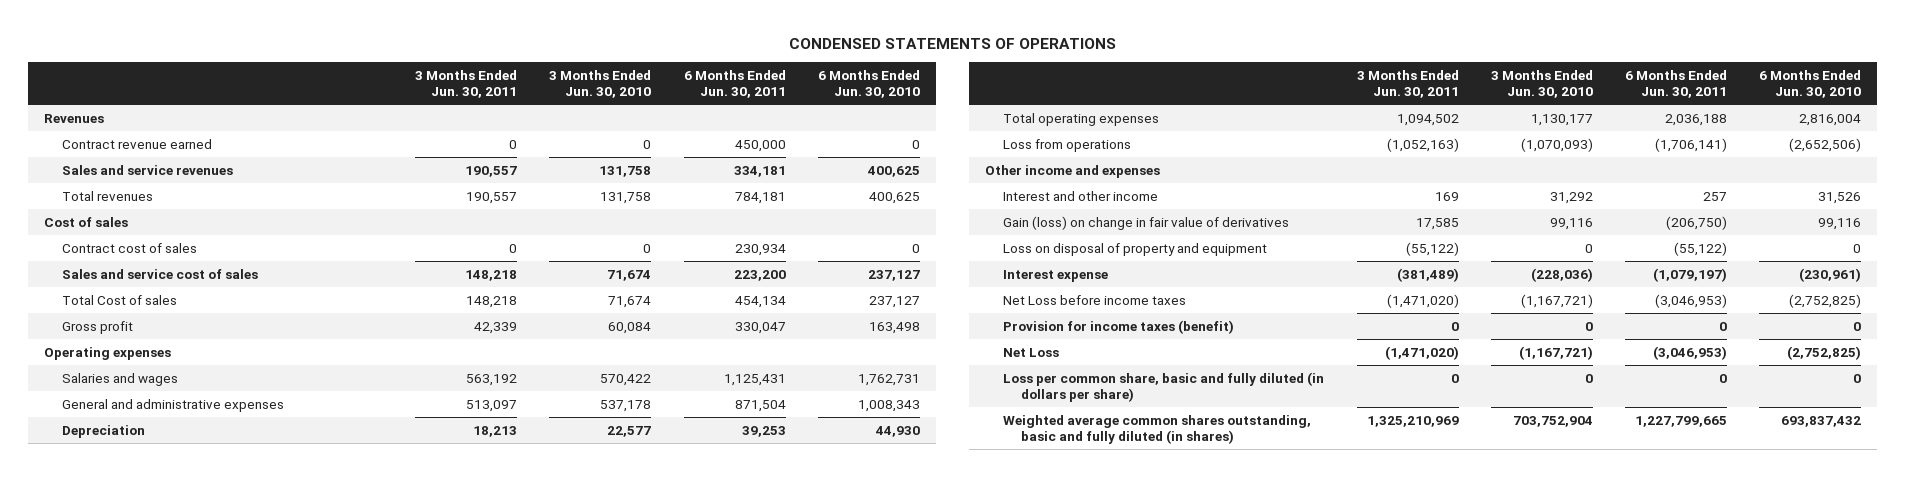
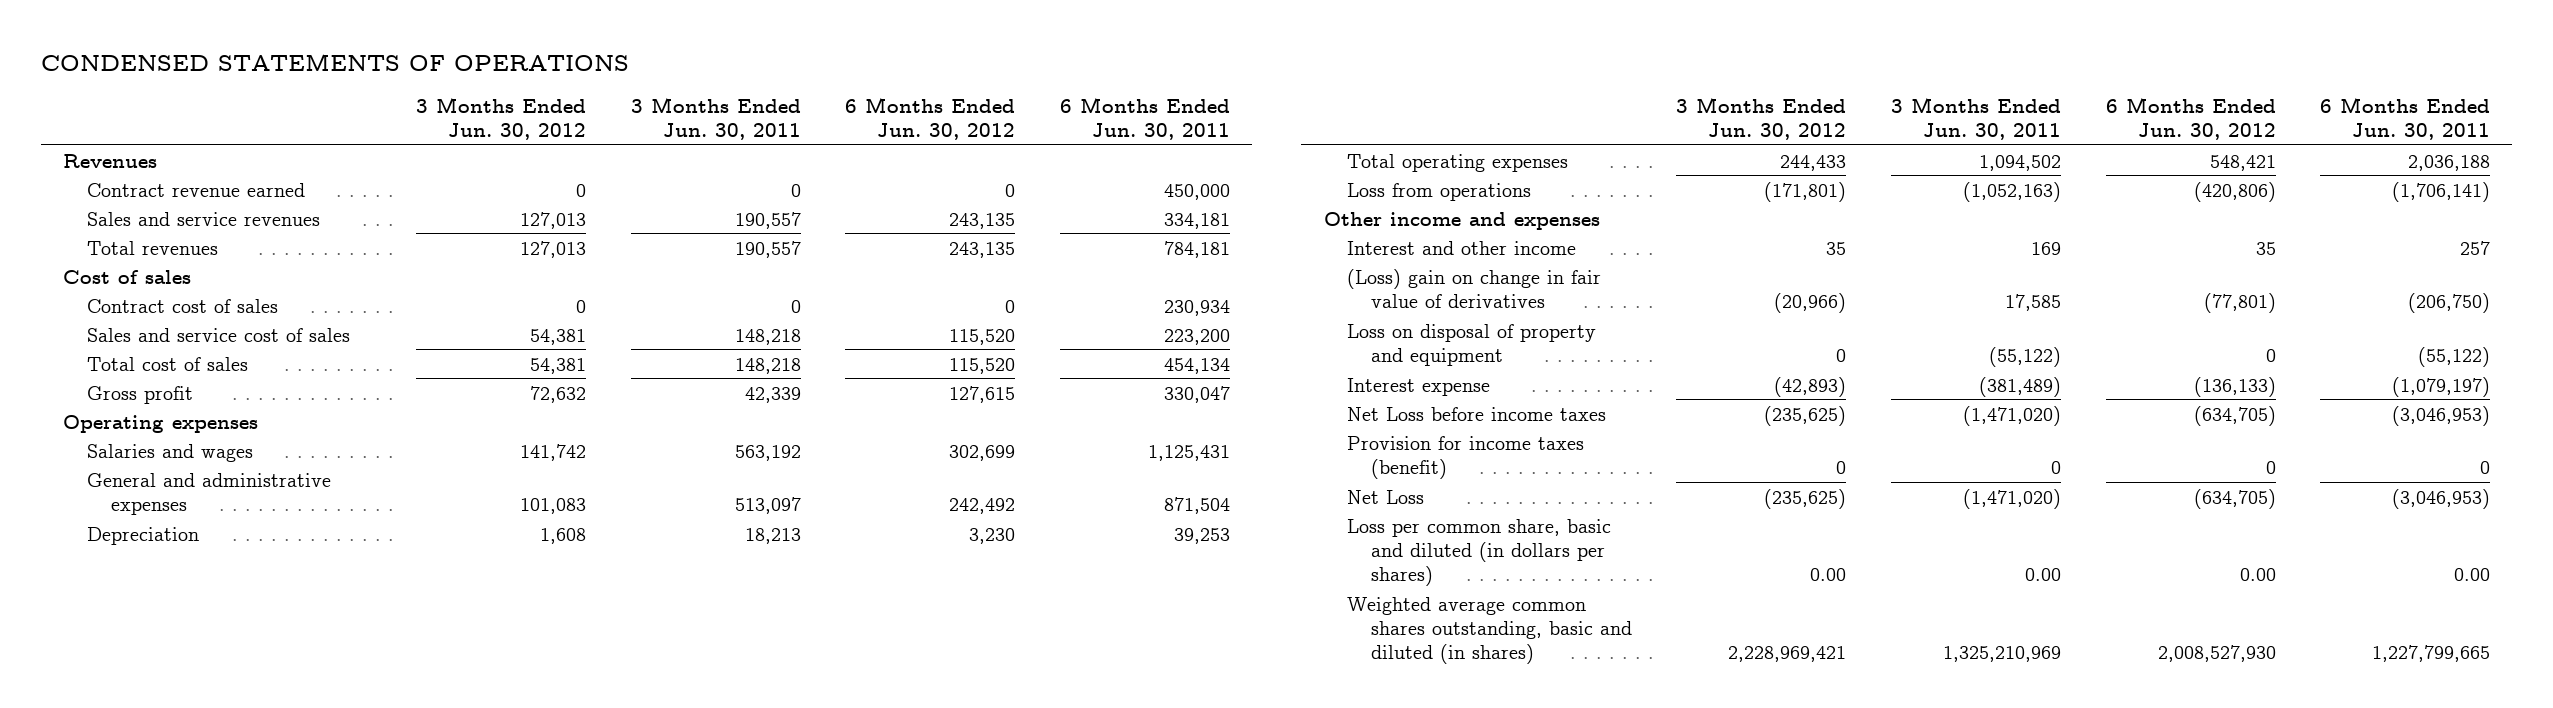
[549,69,652,98] 3 Months Ended Jun. 30, 2010 -> none
[817,69,920,98] 6 Months Ended Jun. 30, 2010 -> none
none -> [416,96,587,140] 3 Months Ended Jun. 30, 2012
none -> [845,96,1016,140] 6 Months Ended Jun. 30, 2012
[62,294,178,305] Total Cost of sales -> [86,356,248,371] Total cost of sales
[1003,215,1290,230] Gain (loss) on change in fair value of derivatives -> [1347,268,1602,308] (Loss) gain on change in fair value of derivatives
[1003,371,1325,402] Loss per common share, basic and fully diluted (in dollars per share) -> [1347,518,1612,586] Loss per common share, basic and diluted (in dollars per shares)
[1450,373,1459,383] 0 -> [2025,567,2062,581] 0.00
[1719,373,1728,383] 0 -> [2454,567,2491,581] 0.00
[1003,414,1312,444] Weighted average common shares outstanding, basic and fully diluted (in shares) -> [1347,596,1632,664] Weighted average common shares outstanding, basic and diluted (in shares)

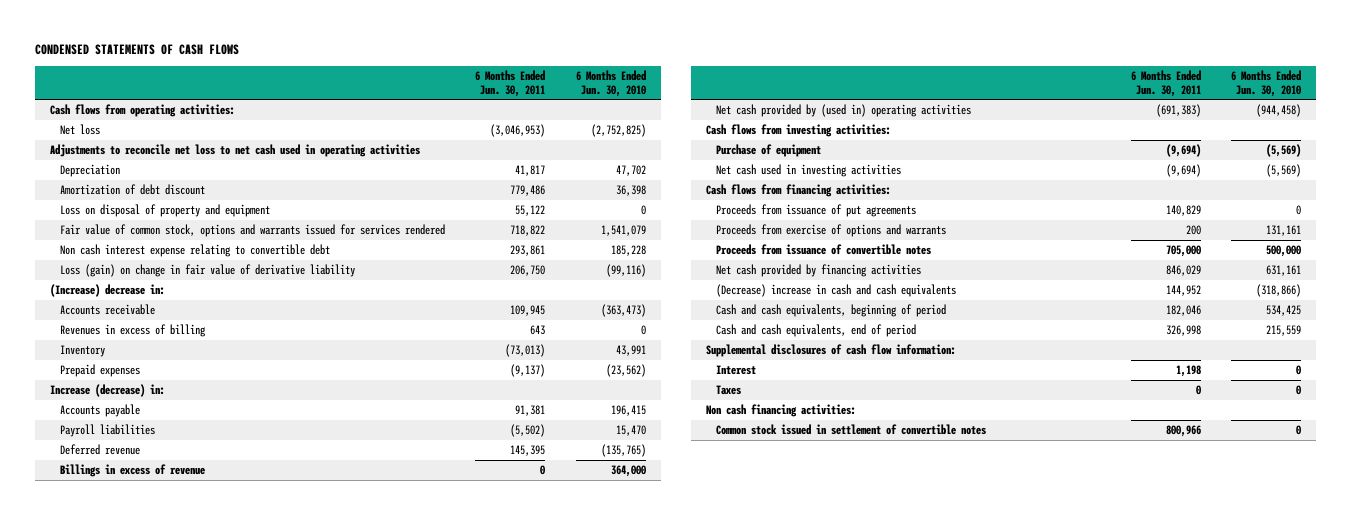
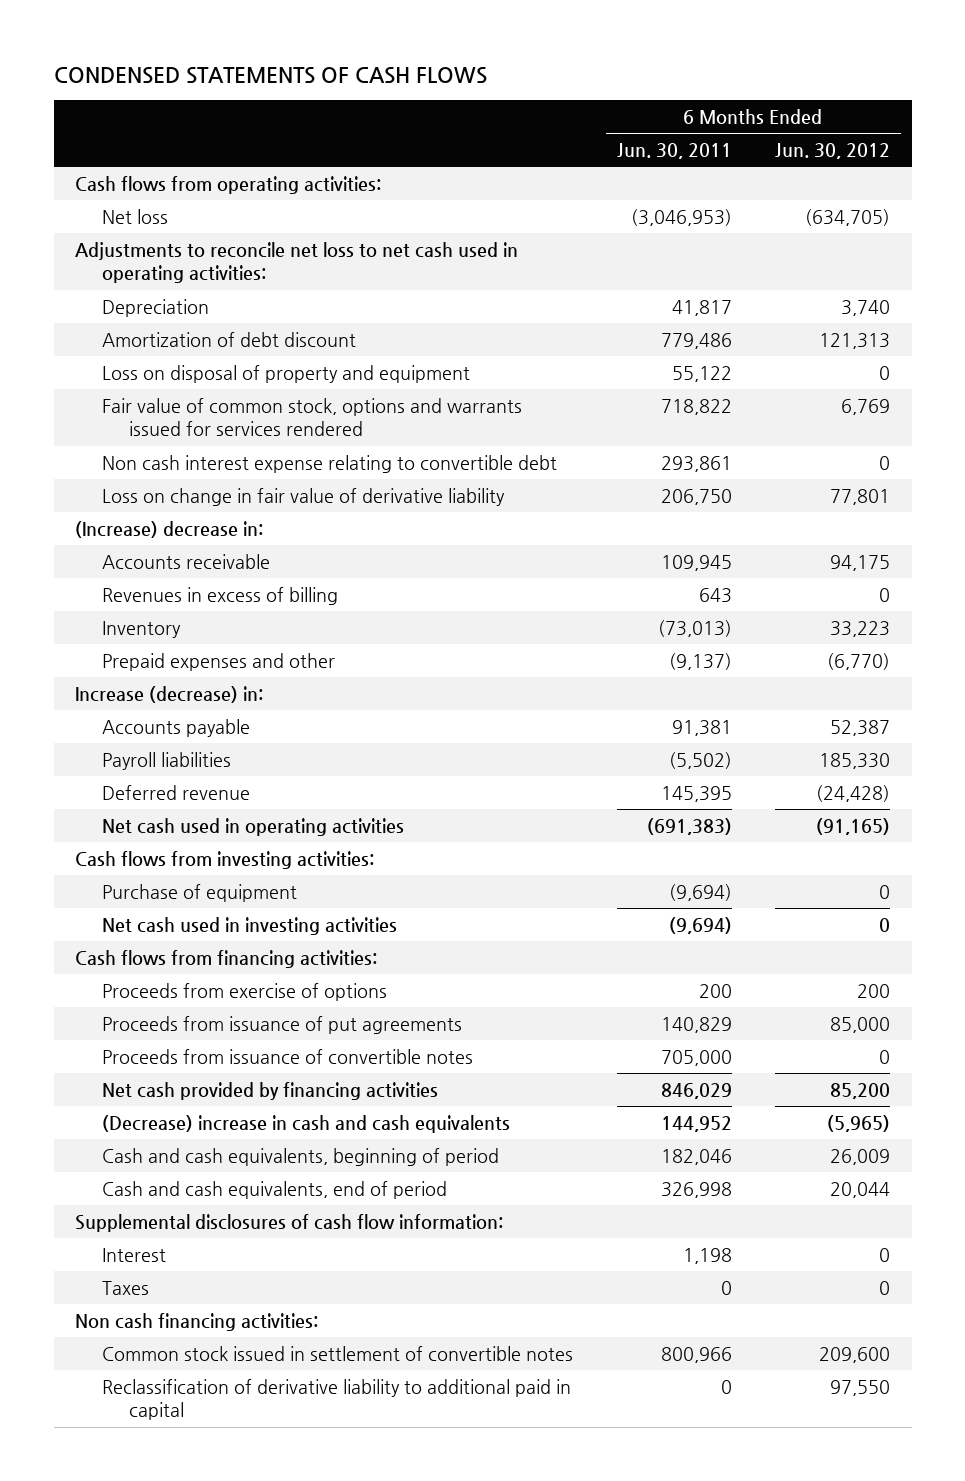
[575,69,646,97] 6 Months Ended Jun. 30, 2010 -> none
none -> [774,143,890,160] Jun. 30, 2012
[50,143,421,157] Adjustments to reconcile net loss to net cash used in operating activities -> [75,242,519,284] Adjustments to reconcile net loss to net cash used in operating activities:
[59,263,355,277] Loss (gain) on change in fair value of derivative liability -> [102,488,506,507] Loss on change in fair value of derivative liability
[59,363,140,377] Prepaid expenses -> [102,653,336,672] Prepaid expenses and other
[59,463,205,477] Billings in excess of revenue -> none
[715,103,971,117] Net cash provided by (used in) operating activities -> [102,818,405,837] Net cash used in operating activities
none -> [102,983,388,1002] Proceeds from exercise of options
[715,223,946,237] Proceeds from exercise of options and warrants -> none
none -> [102,1379,572,1421] Reclassification of derivative liability to additional paid in capital

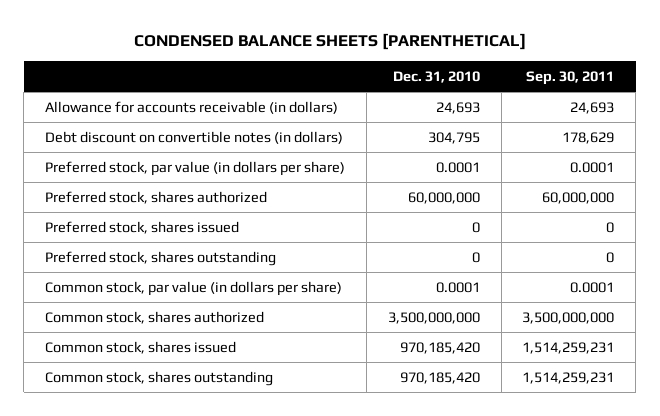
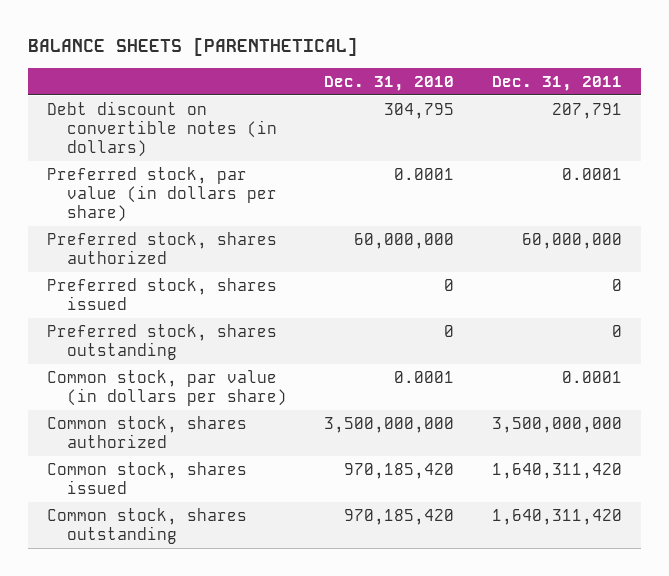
[133,33,526,51] CONDENSED BALANCE SHEETS [PARENTHETICAL] -> [28,37,359,57] BALANCE SHEETS [PARENTHETICAL]
[526,70,615,85] Sep. 30, 2011 -> none
none -> [492,75,623,91] Dec. 31, 2011
[45,100,339,114] Allowance for accounts receivable (in dollars) -> none

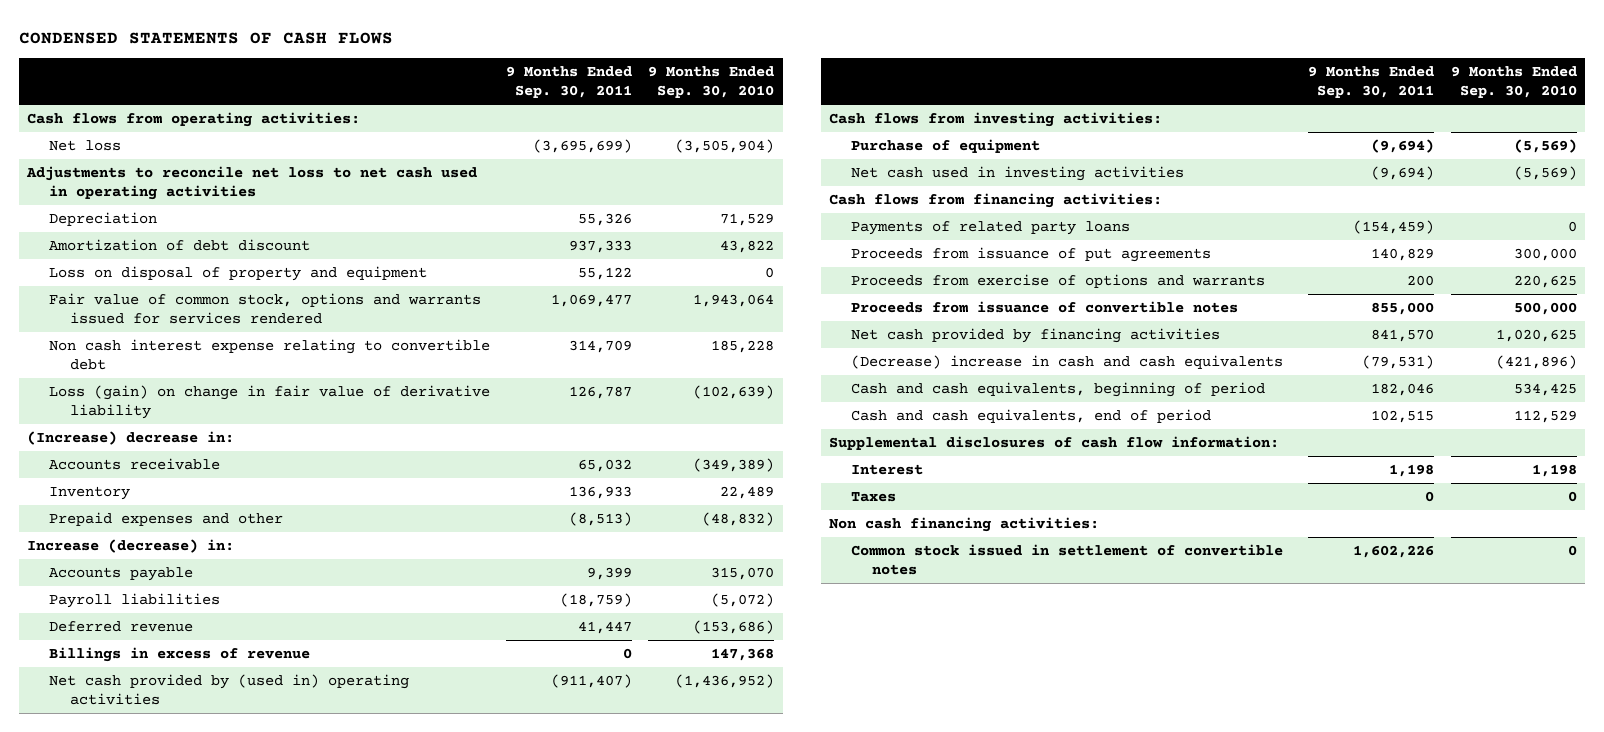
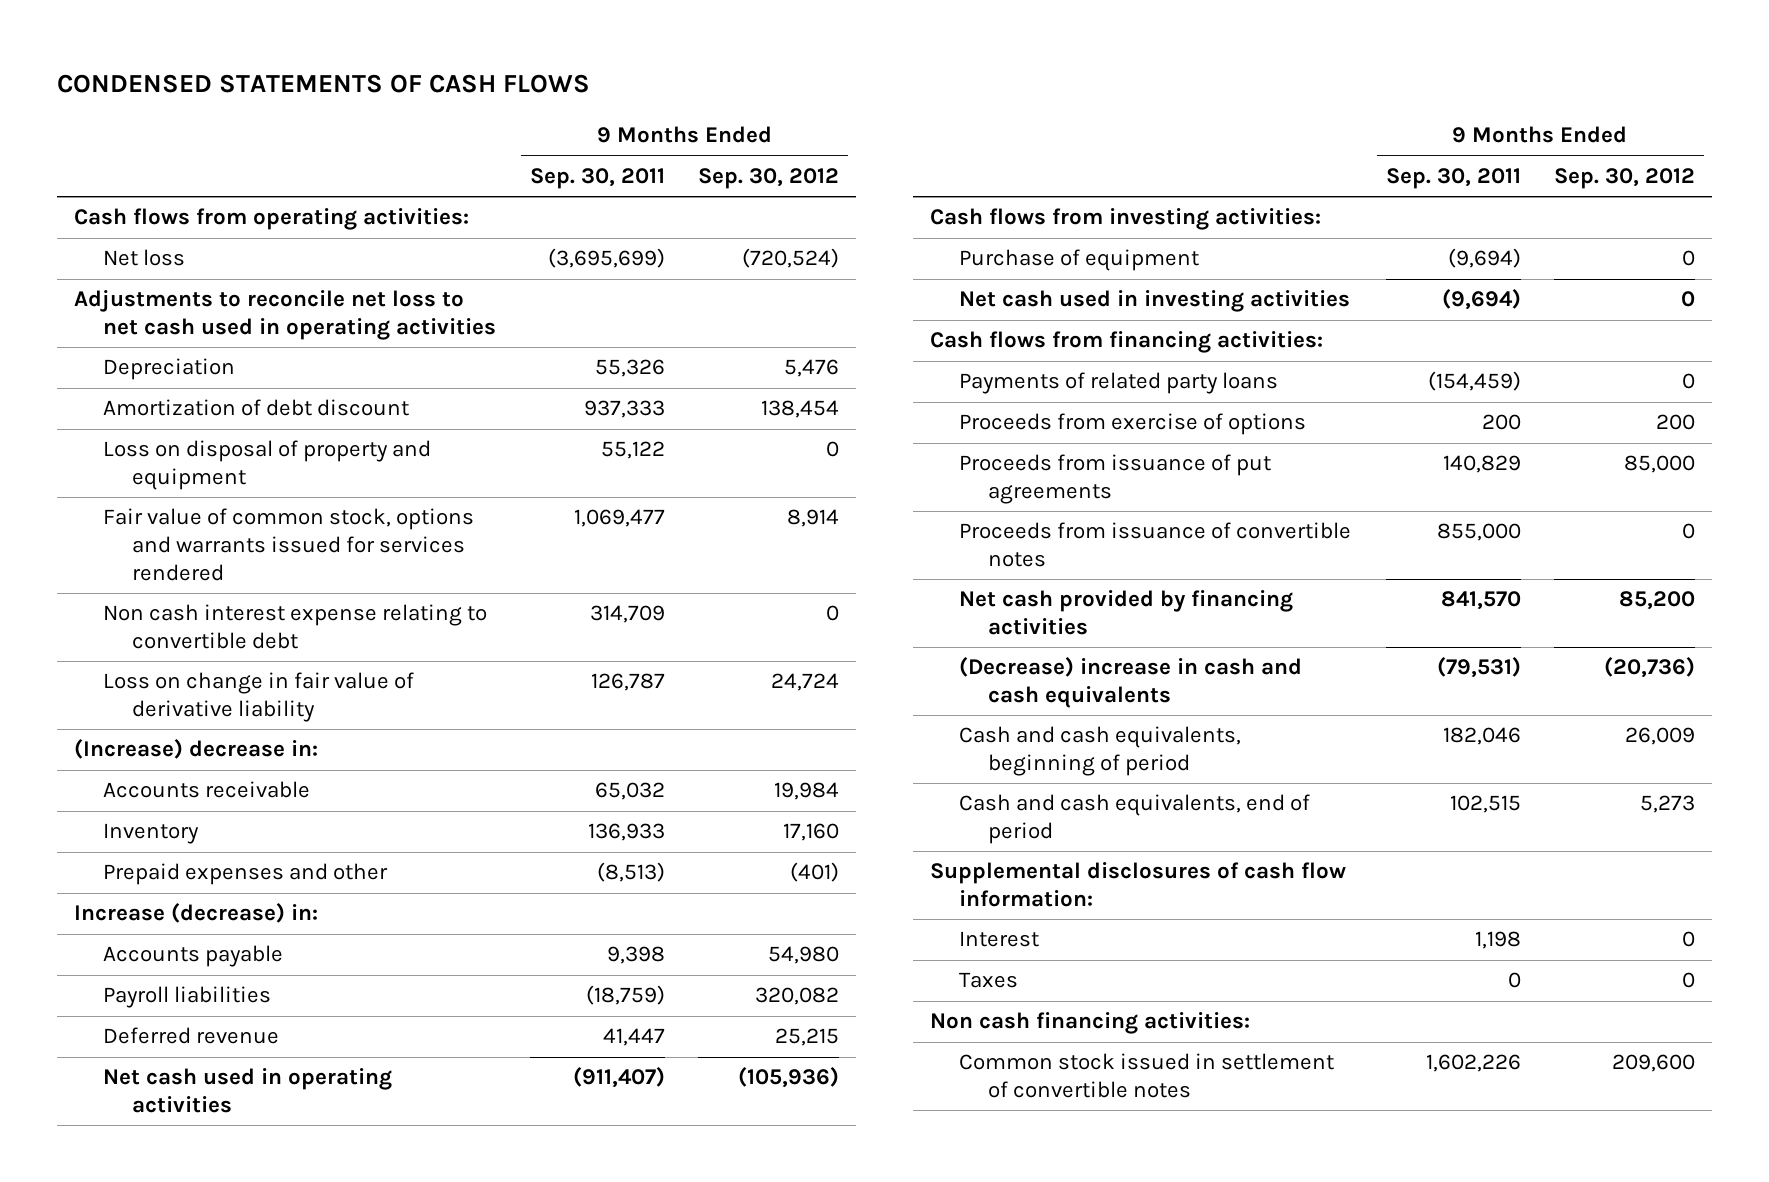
[648,65,775,99] 9 Months Ended Sep. 30, 2010 -> none
none -> [698,167,840,189] Sep. 30, 2012
[48,384,490,420] Loss (gain) on change in fair value of derivative liability -> [103,672,415,723] Loss on change in fair value of derivative liability
[587,566,633,580] 9,399 -> [606,946,665,965] 9,398
[48,646,310,662] Billings in excess of revenue -> none
[48,673,409,706] Net cash provided by (used in) operating activities -> [103,1068,393,1114] Net cash used in operating activities
none -> [958,413,1306,436] Proceeds from exercise of options
[850,273,1265,288] Proceeds from exercise of options and warrants -> none

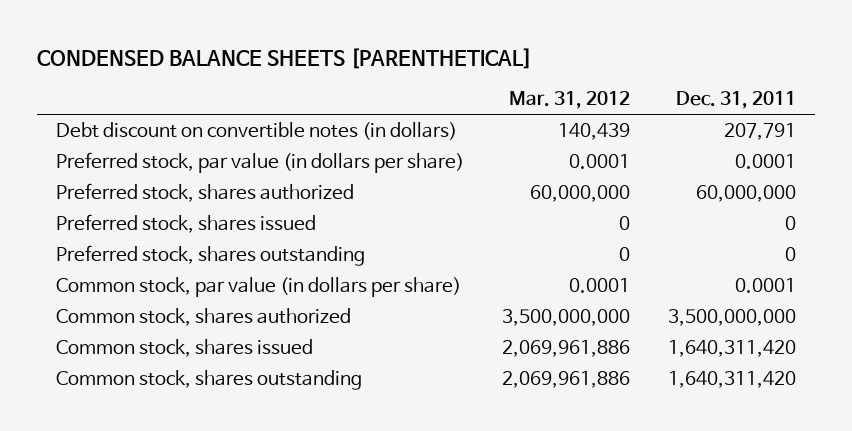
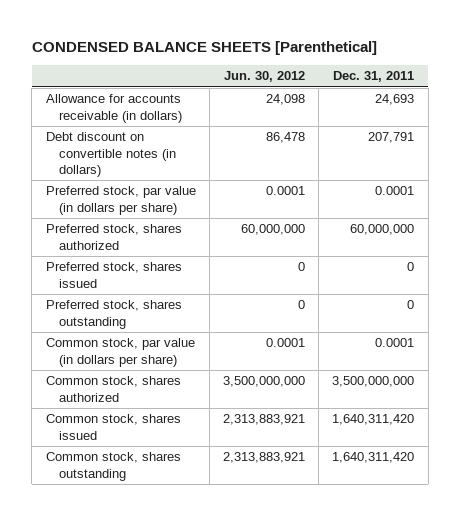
[36,48,532,70] CONDENSED BALANCE SHEETS [PARENTHETICAL] -> [31,40,377,55] CONDENSED BALANCE SHEETS [Parenthetical]
[508,91,630,110] Mar. 31, 2012 -> none
none -> [223,71,305,83] Jun. 30, 2012
none -> [45,94,183,123] Allowance for accounts receivable (in dollars)

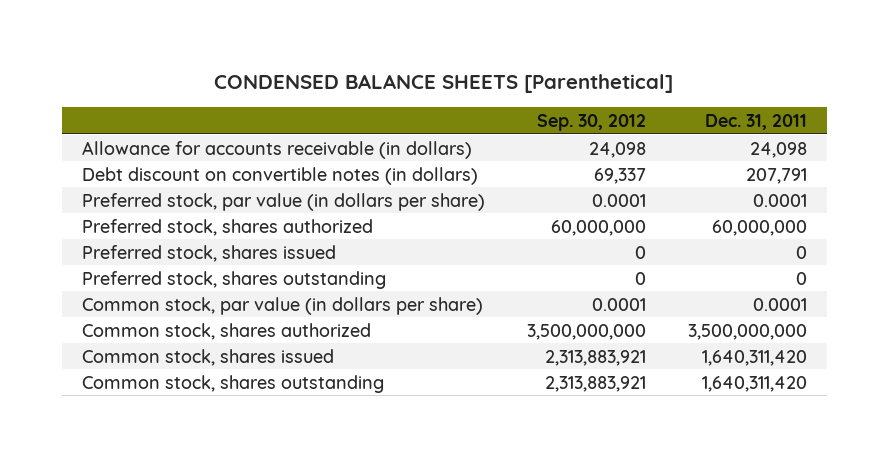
[223,71,305,83] Jun. 30, 2012 -> none
none -> [536,114,646,132] Sep. 30, 2012
[375,94,415,106] 24,693 -> [749,141,807,158] 24,098

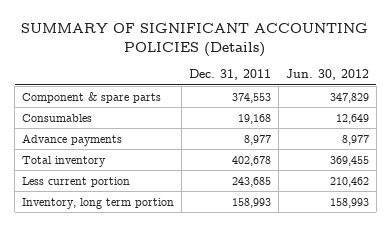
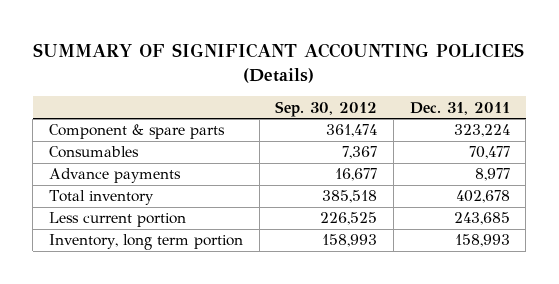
[285,69,369,81] Jun. 30, 2012 -> none
none -> [275,100,378,117] Sep. 30, 2012
[231,92,271,103] 374,553 -> [453,124,510,138] 323,224
[237,113,271,124] 19,168 -> [468,146,510,160] 70,477

